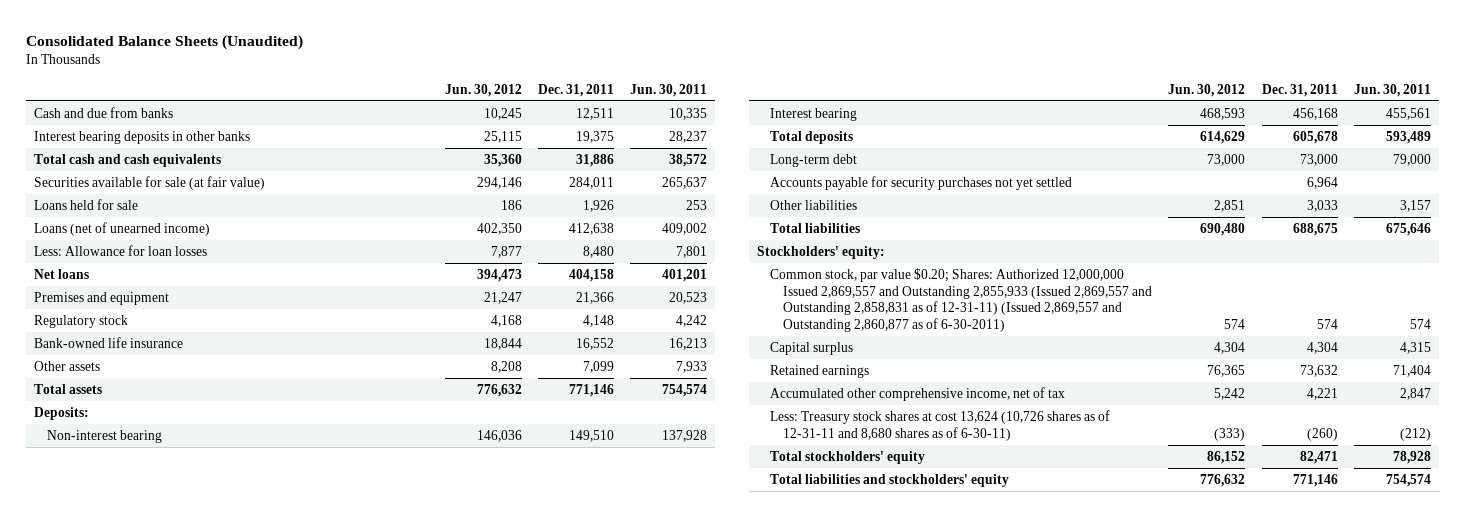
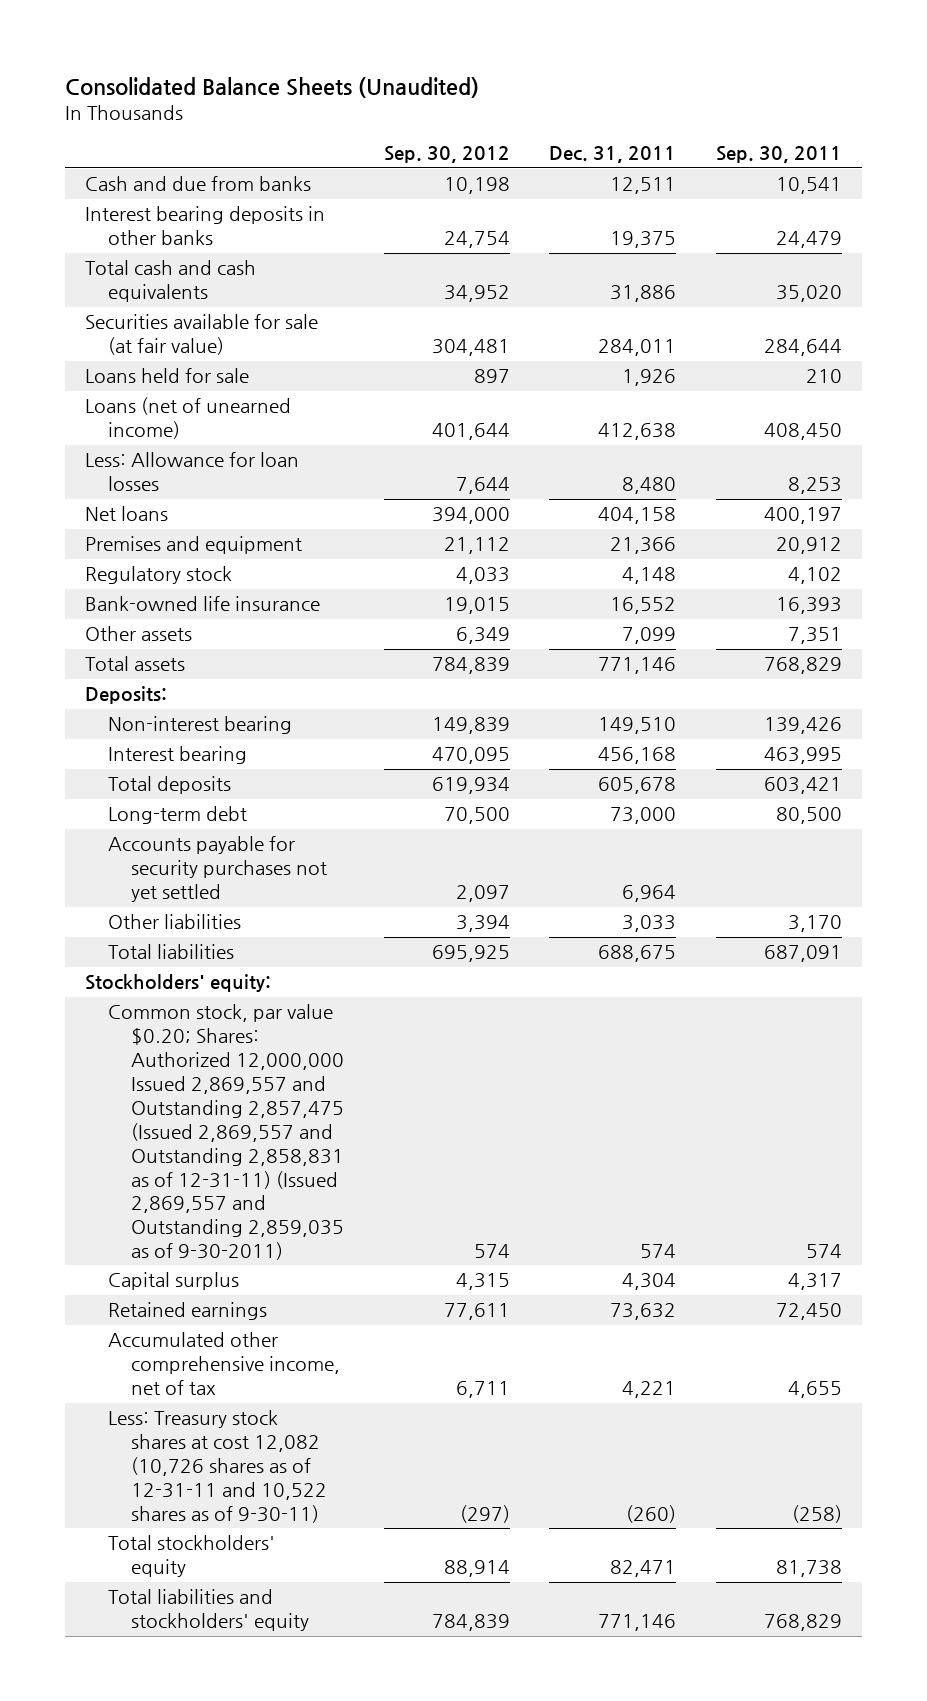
[445,83,523,97] Jun. 30, 2012 -> none
[630,83,708,97] Jun. 30, 2011 -> none
none -> [383,146,510,164] Sep. 30, 2012
none -> [716,146,843,164] Sep. 30, 2011
[770,267,1153,333] Common stock, par value $0.20; Shares: Authorized 12,000,000 Issued 2,869,557 and Outstanding 2,855,933 (Issued 2,869,557 and Outstanding 2,858,831 as of 12-31-11) (Issued 2,869,557 and Outstanding 2,860,877 as of 6-30-2011) -> [107,1004,344,1261] Common stock, par value $0.20; Shares: Authorized 12,000,000 Issued 2,869,557 and Outstanding 2,857,475 (Issued 2,869,557 and Outstanding 2,858,831 as of 12-31-11) (Issued 2,869,557 and Outstanding 2,859,035 as of 9-30-2011)
[770,409,1111,441] Less: Treasury stock shares at cost 13,624 (10,726 shares as of 12-31-11 and 8,680 shares as of 6-30-11) -> [107,1410,327,1523] Less: Treasury stock shares at cost 12,082 (10,726 shares as of 12-31-11 and 10,522 shares as of 9-30-11)

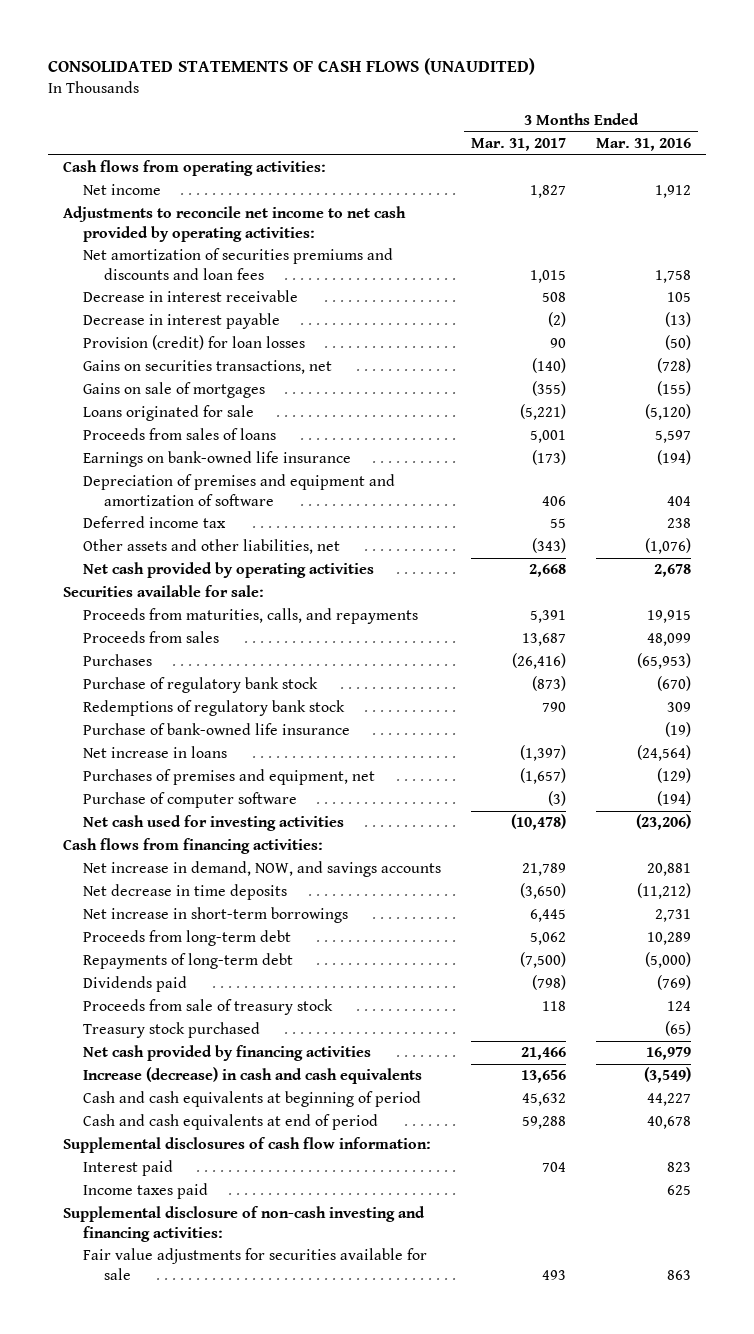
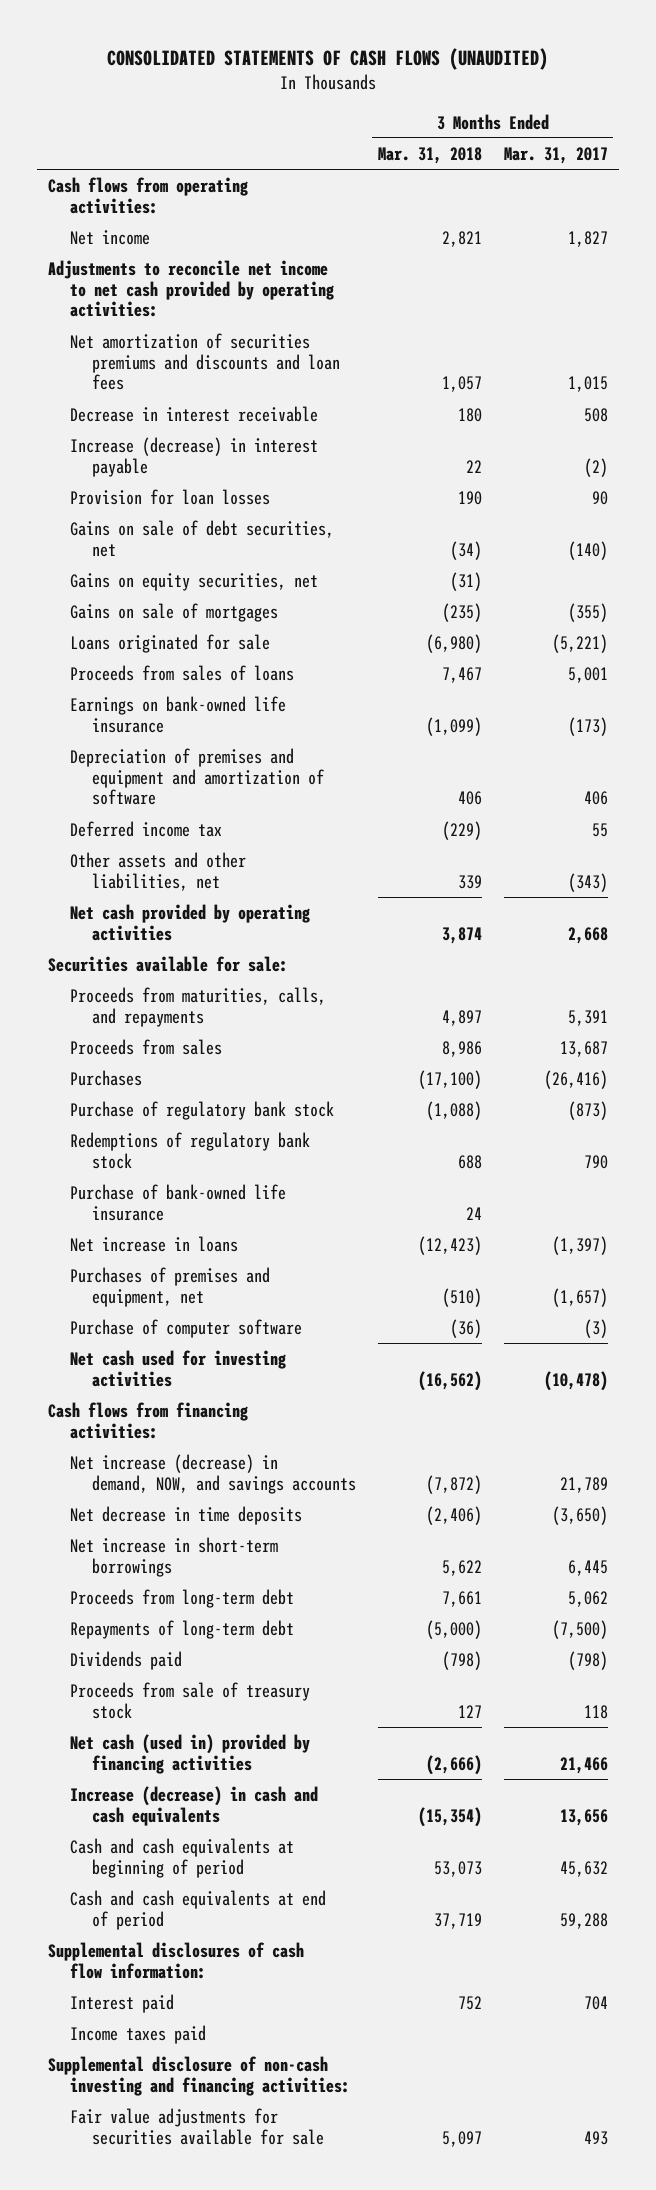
[595,138,691,152] Mar. 31, 2016 -> none
none -> [377,146,482,164] Mar. 31, 2018
[83,313,281,330] Decrease in interest payable -> [70,436,319,477] Increase (decrease) in interest payable
[83,335,306,351] Provision (credit) for loan losses -> [70,488,271,505] Provision for loan losses
[83,360,333,375] Gains on securities transactions, net -> [70,519,335,557] Gains on sale of debt securities, net
none -> [70,572,319,591] Gains on equity securities, net
[83,861,442,878] Net increase in demand, NOW, and savings accounts -> [70,1453,356,1494] Net increase (decrease) in demand, NOW, and savings accounts
[83,1022,261,1039] Treasury stock purchased -> none
[83,1045,372,1062] Net cash provided by financing activities -> [70,1733,311,1774] Net cash (used in) provided by financing activities

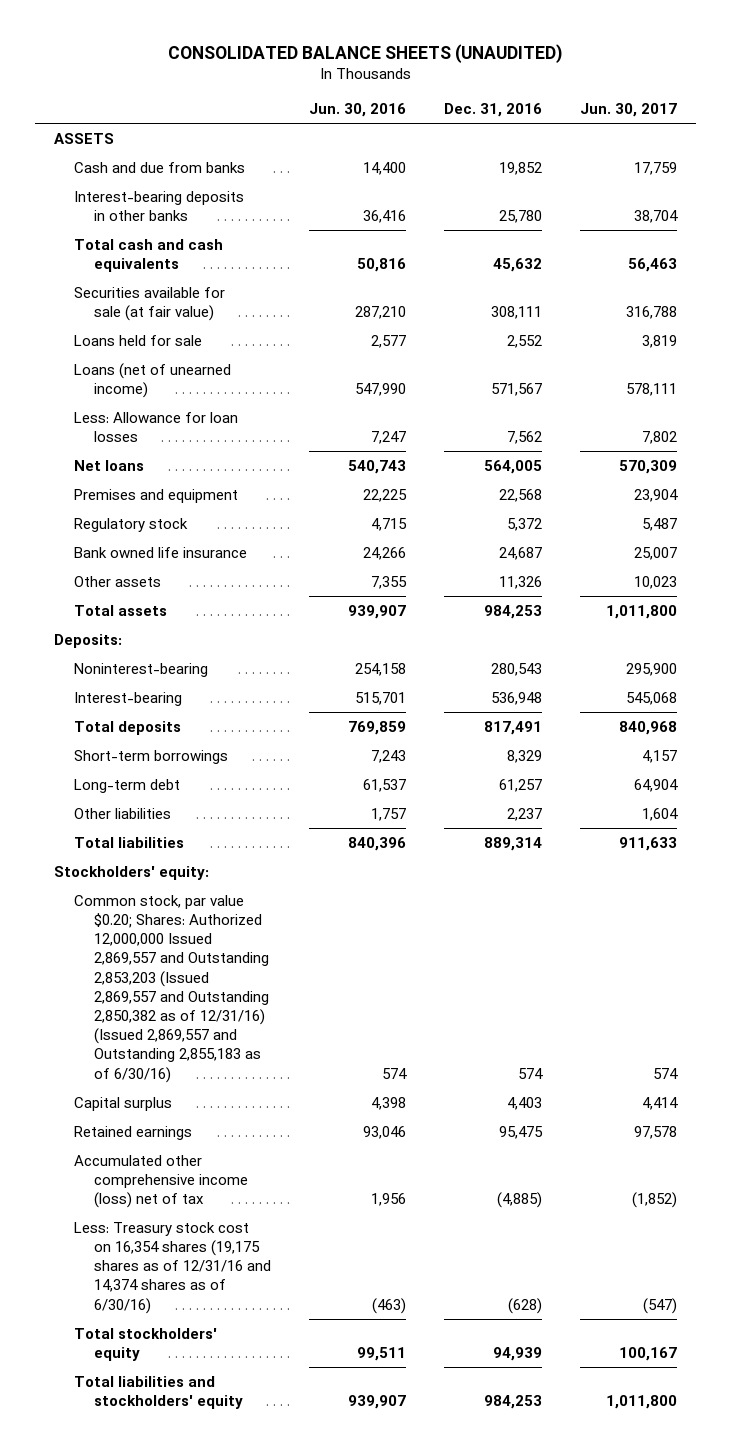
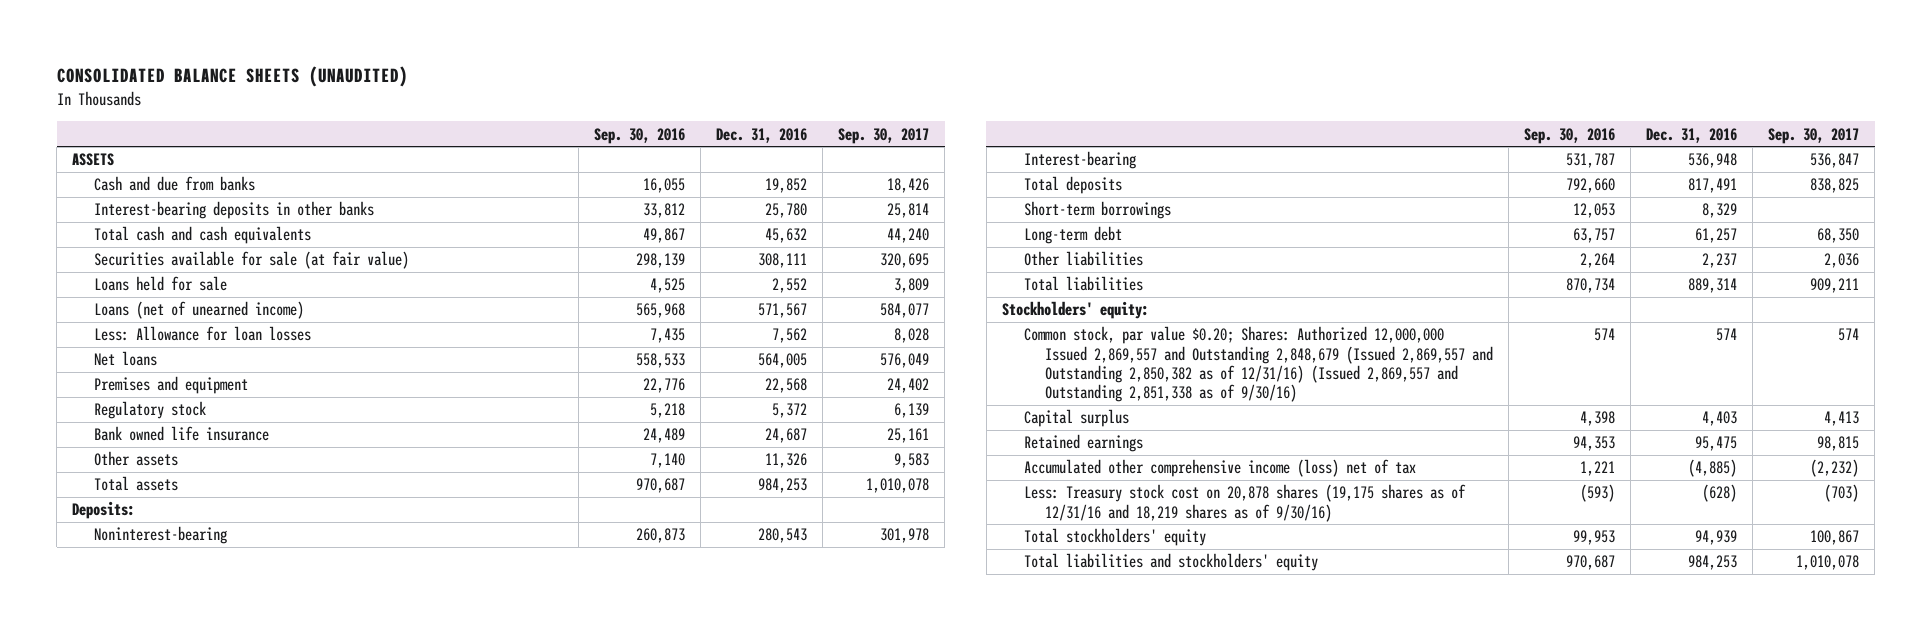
[309,103,407,118] Jun. 30, 2016 -> none
[580,103,678,118] Jun. 30, 2017 -> none
none -> [594,127,686,144] Sep. 30, 2016
none -> [838,127,930,144] Sep. 30, 2017
[74,894,270,1083] Common stock, par value $0.20; Shares: Authorized 12,000,000 Issued 2,869,557 and Outstanding 2,853,203 (Issued 2,869,557 and Outstanding 2,850,382 as of 12/31/16) (Issued 2,869,557 and Outstanding 2,855,183 as of 6/30/16) -> [1023,326,1494,403] Common stock, par value $0.20; Shares: Authorized 12,000,000 Issued 2,869,557 and Outstanding 2,848,679 (Issued 2,869,557 and Outstanding 2,850,382 as of 12/31/16) (Issued 2,869,557 and Outstanding 2,851,338 as of 9/30/16)
[74,1221,272,1314] Less: Treasury stock cost on 16,354 shares (19,175 shares as of 12/31/16 and 14,374 shares as of 6/30/16) -> [1023,484,1466,522] Less: Treasury stock cost on 20,878 shares (19,175 shares as of 12/31/16 and 18,219 shares as of 9/30/16)

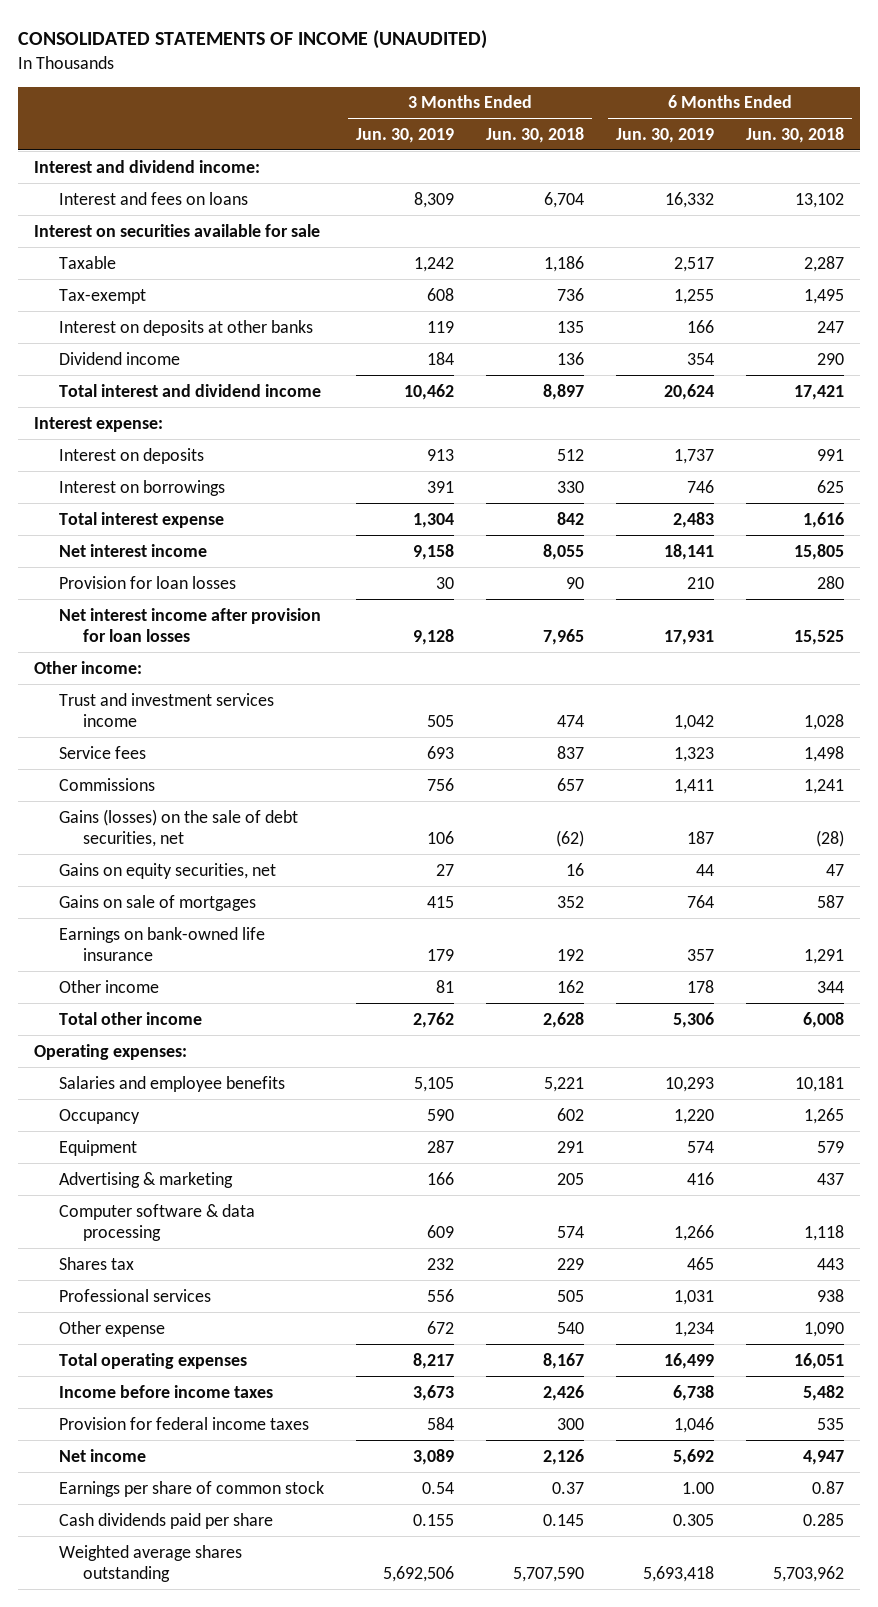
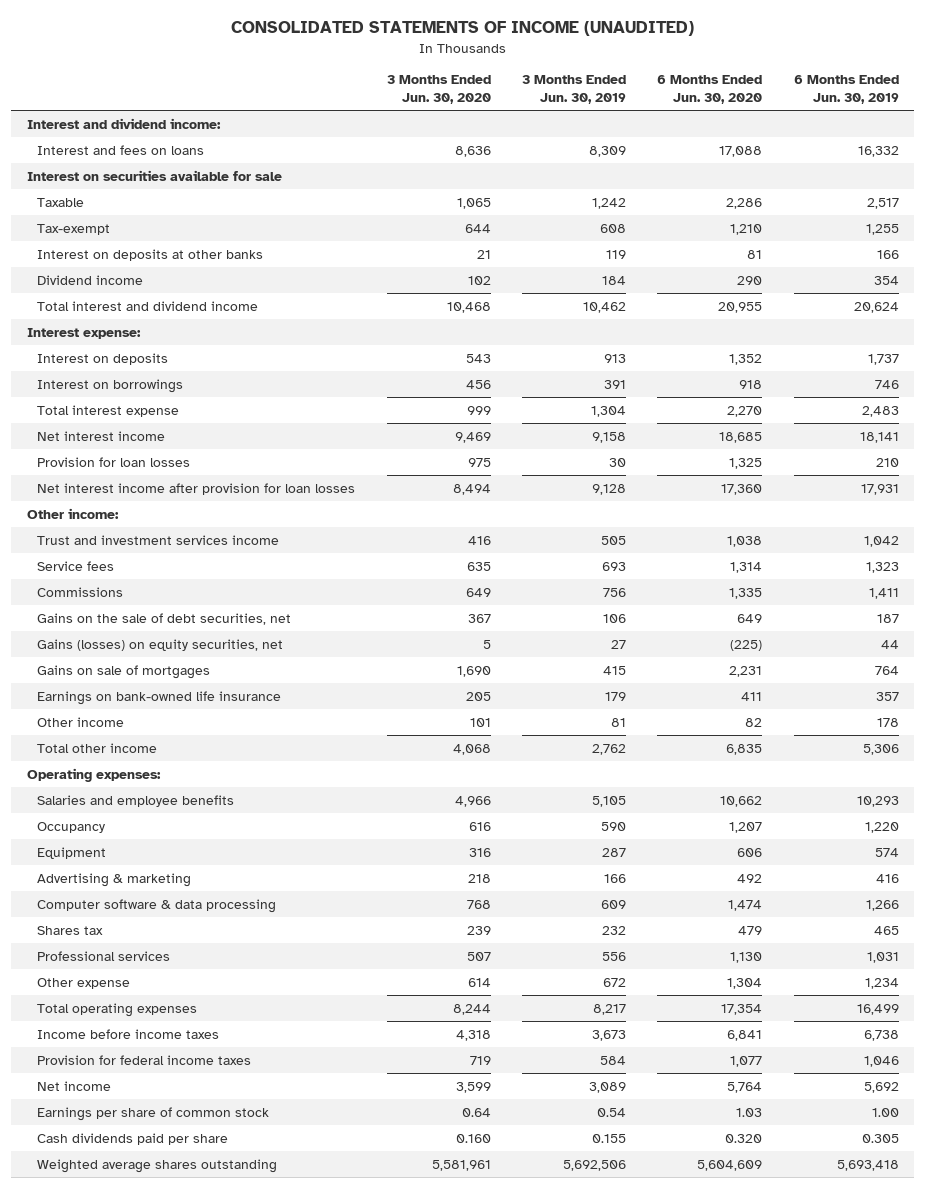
[485,126,584,143] Jun. 30, 2018 -> none
[745,126,844,143] Jun. 30, 2018 -> none
none -> [386,75,491,105] 3 Months Ended Jun. 30, 2020
none -> [657,75,763,105] 6 Months Ended Jun. 30, 2020
[58,808,298,847] Gains (losses) on the sale of debt securities, net -> [37,612,292,625] Gains on the sale of debt securities, net
[58,862,276,879] Gains on equity securities, net -> [37,638,284,651] Gains (losses) on equity securities, net

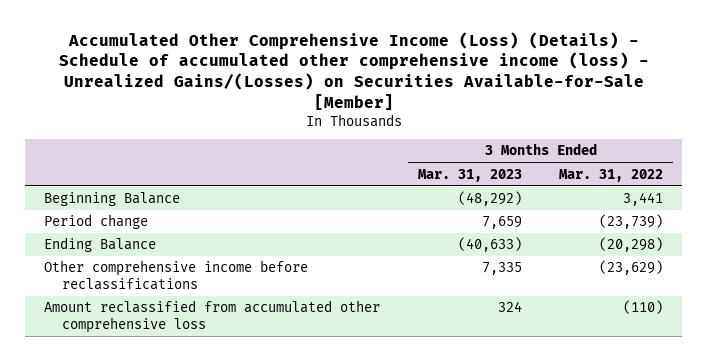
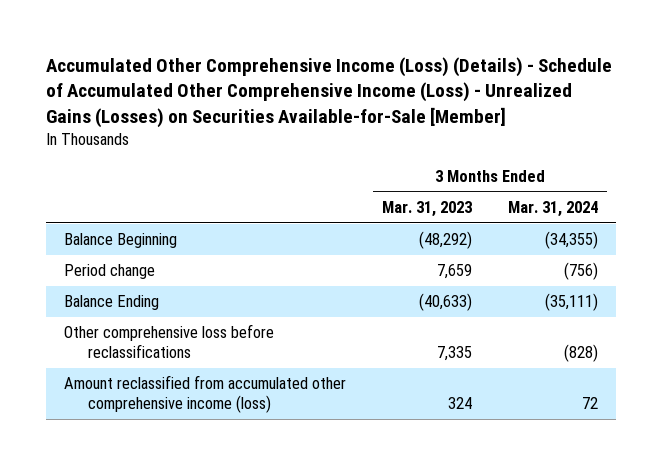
[58,31,649,110] Accumulated Other Comprehensive Income (Loss) (Details) - Schedule of accumulated other comprehensive income (loss) - Unrealized Gains/(Losses) on Securities Available-for-Sale [Member] -> [46,56,613,128] Accumulated Other Comprehensive Income (Loss) (Details) - Schedule of Accumulated Other Comprehensive Income (Loss) - Unrealized Gains (Losses) on Securities Available-for-Sale [Member]
[559,168,664,182] Mar. 31, 2022 -> none
none -> [508,201,599,218] Mar. 31, 2024
[43,192,180,207] Beginning Balance -> [64,233,178,249] Balance Beginning
[43,237,156,253] Ending Balance -> [64,295,160,311] Balance Ending
[43,260,308,291] Other comprehensive income before reclassifications -> [64,324,275,359] Other comprehensive loss before reclassifications
[43,300,380,334] Amount reclassified from accumulated other comprehensive loss -> [64,375,347,414] Amount reclassified from accumulated other comprehensive income (loss)

